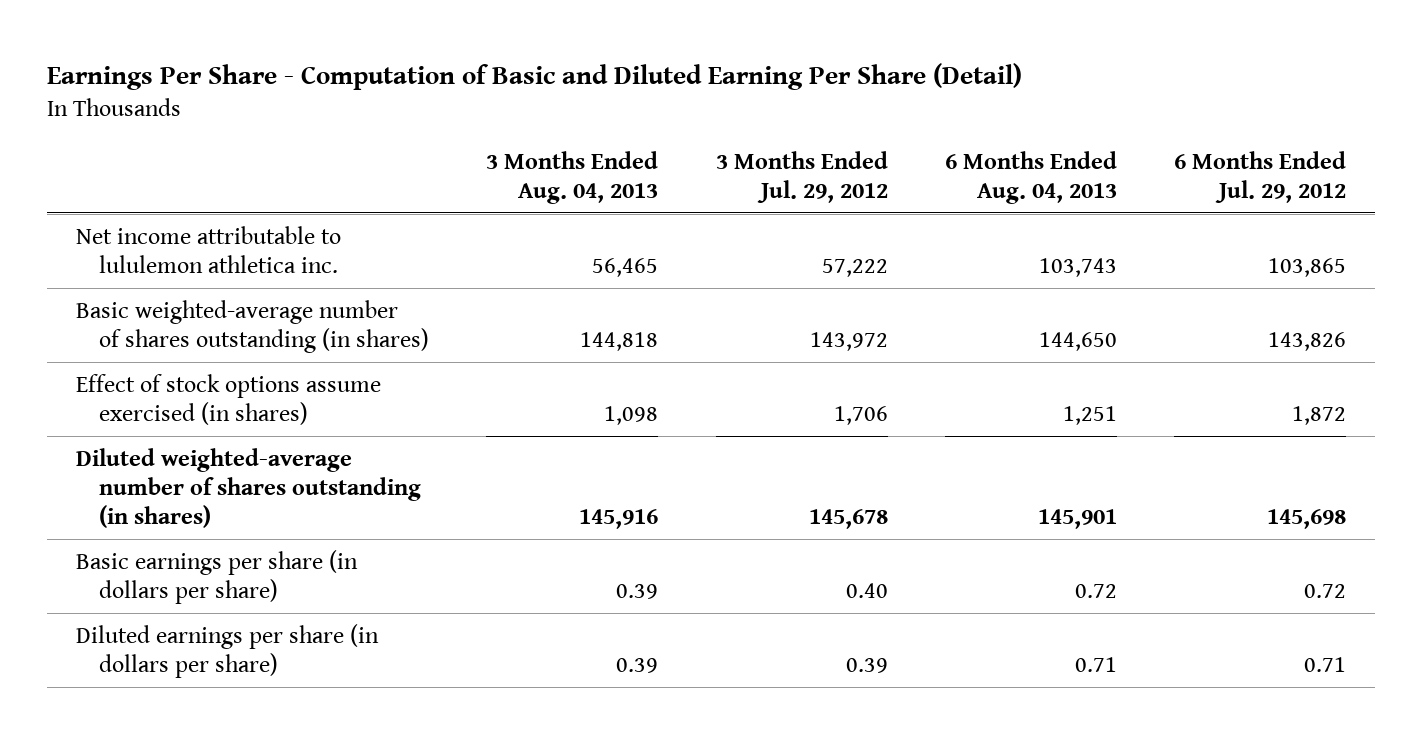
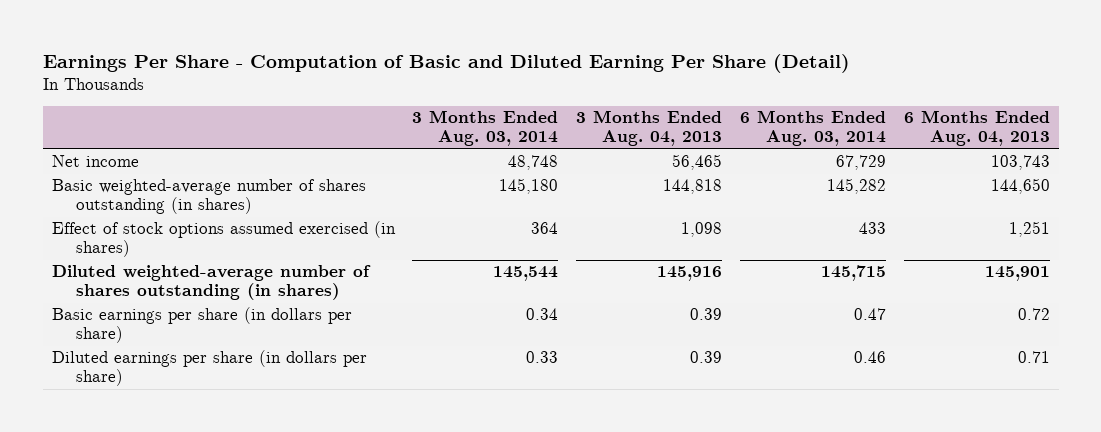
[715,150,888,203] 3 Months Ended Jul. 29, 2012 -> none
[1174,150,1347,203] 6 Months Ended Jul. 29, 2012 -> none
none -> [412,110,559,147] 3 Months Ended Aug. 03, 2014
none -> [740,110,887,147] 6 Months Ended Aug. 03, 2014
[76,225,342,273] Net income attributable to lululemon athletica inc. -> [51,155,139,168] Net income
[76,373,382,425] Effect of stock options assume exercised (in shares) -> [51,221,396,258] Effect of stock options assumed exercised (in shares)

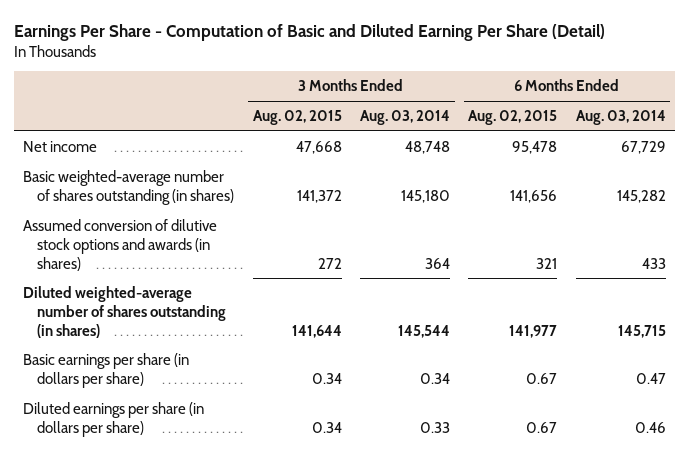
[576,110,723,147] 3 Months Ended Aug. 04, 2013 -> none
[903,110,1050,147] 6 Months Ended Aug. 04, 2013 -> none
none -> [252,110,342,126] Aug. 02, 2015
none -> [468,110,558,126] Aug. 02, 2015
[51,221,396,258] Effect of stock options assumed exercised (in shares) -> [22,219,217,271] Assumed conversion of dilutive stock options and awards (in shares)

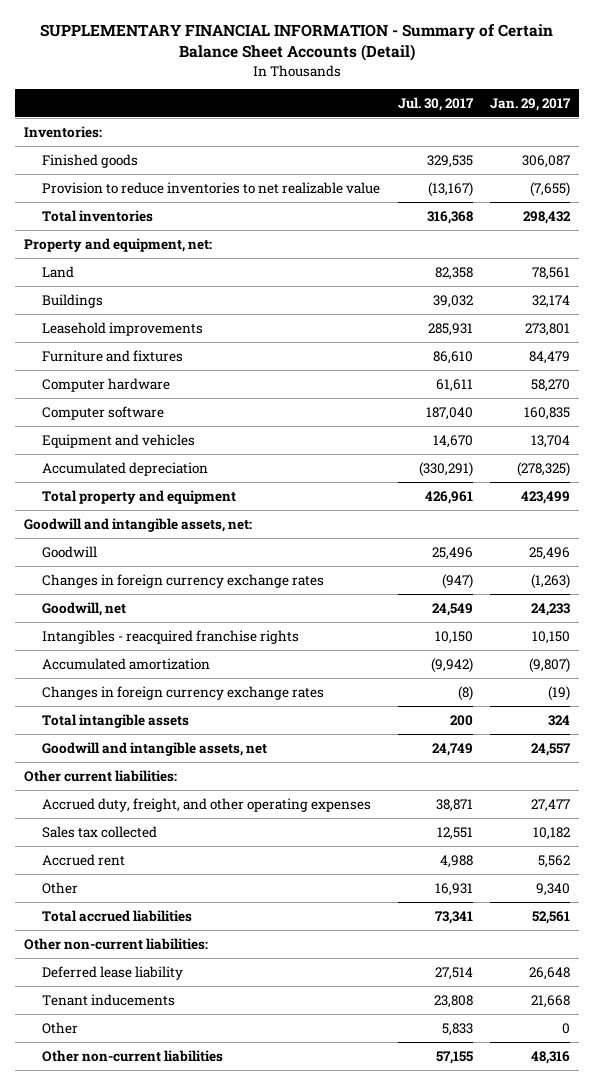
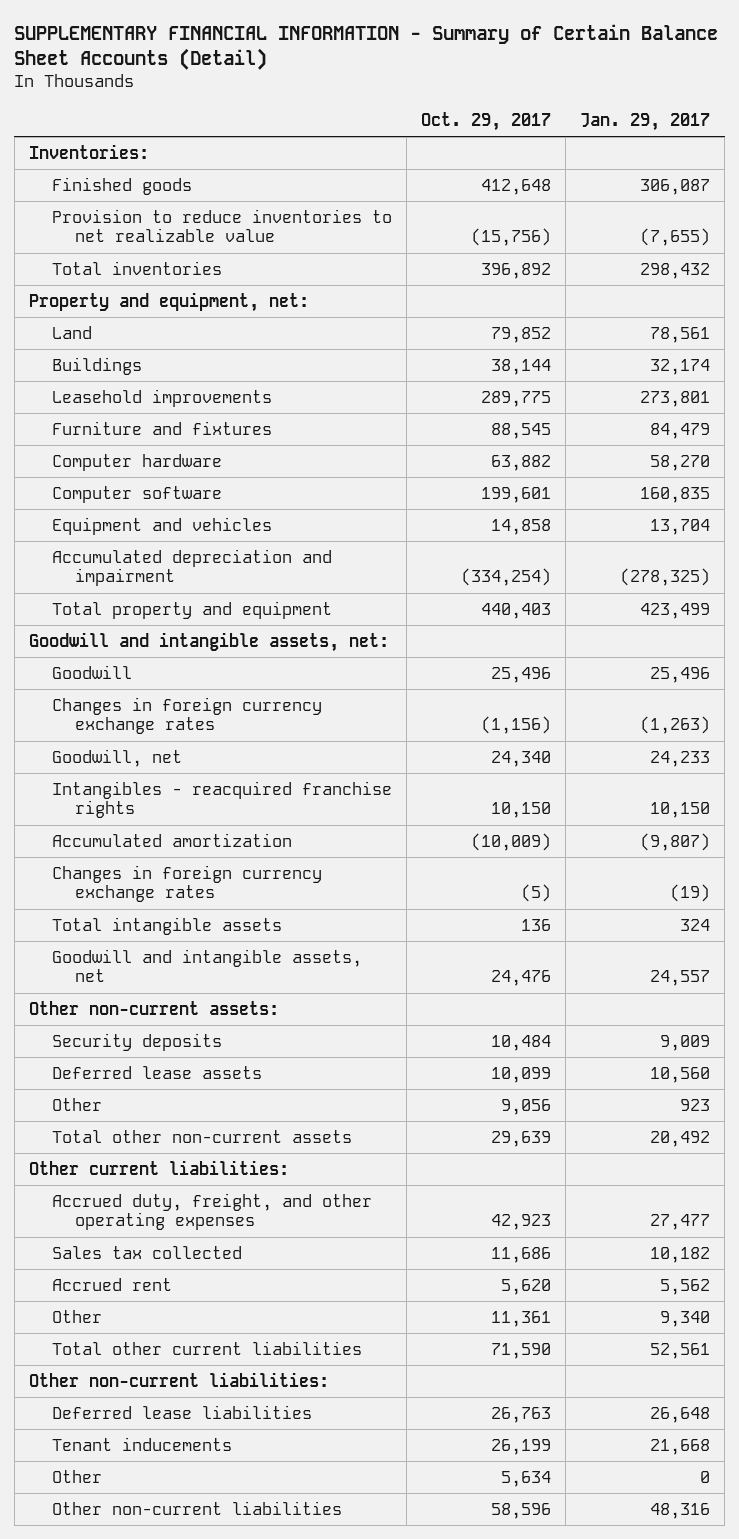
[397,96,474,111] Jul. 30, 2017 -> none
none -> [420,111,551,131] Oct. 29, 2017
[42,461,209,476] Accumulated depreciation -> [51,548,332,587] Accumulated depreciation and impairment
none -> [28,1000,279,1015] Other non-current assets:
none -> [51,1032,222,1051] Security deposits
none -> [51,1065,262,1079] Deferred lease assets
none -> [51,1097,102,1111] Other
none -> [51,1129,352,1143] Total other non-current assets
[42,909,193,922] Total accrued liabilities -> [51,1340,362,1355] Total other current liabilities
[42,965,184,980] Deferred lease liability -> [51,1404,312,1419] Deferred lease liabilities

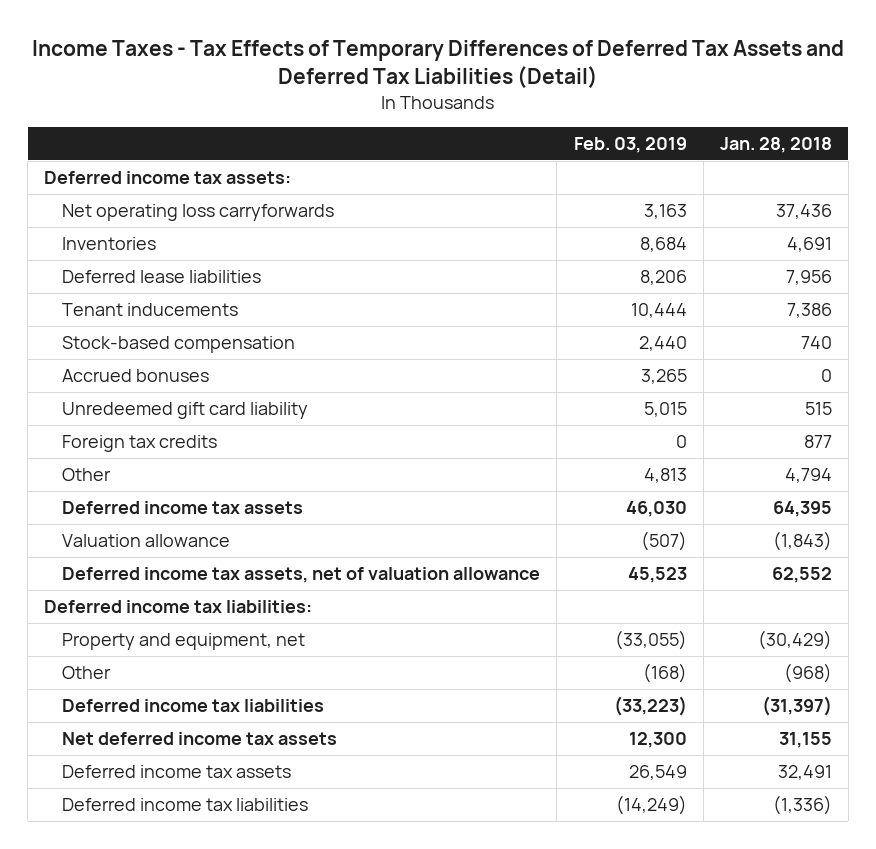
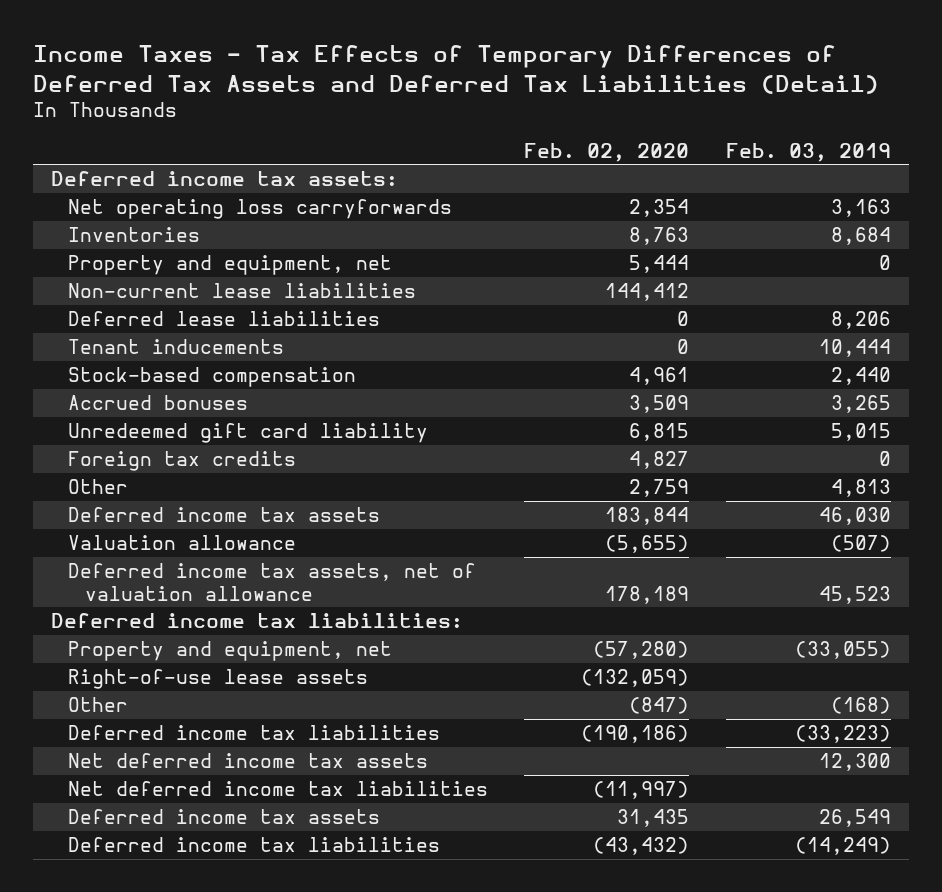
[719,137,832,154] Jan. 28, 2018 -> none
none -> [524,142,690,162] Feb. 02, 2020
none -> [67,255,392,276] Property and equipment, net
none -> [67,283,416,299] Non-current lease liabilities
none -> [67,669,368,690] Right-of-use lease assets
none -> [67,781,488,797] Net deferred income tax liabilities

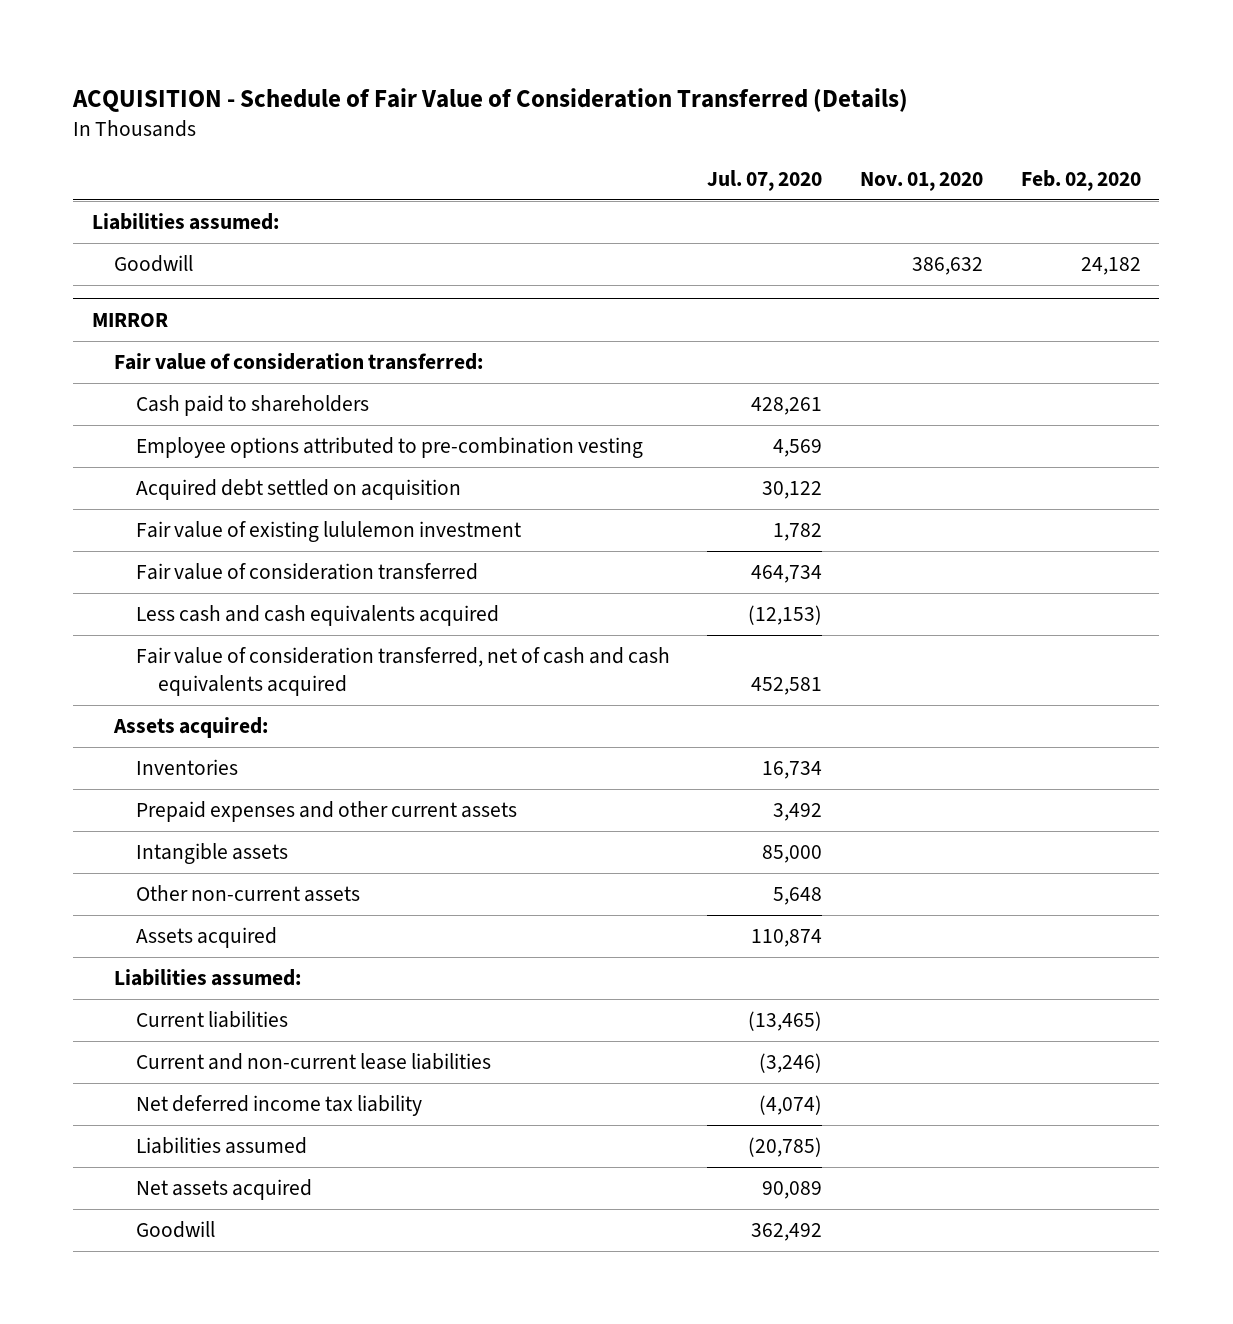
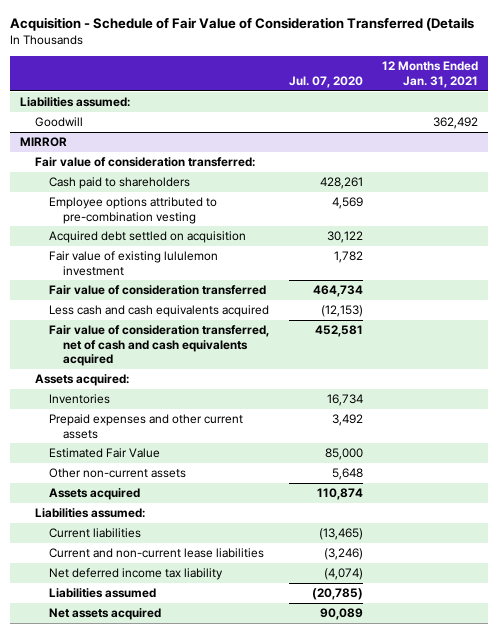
[72,87,909,112] ACQUISITION - Schedule of Fair Value of Consideration Transferred (Details) -> [10,17,475,32] Acquisition - Schedule of Fair Value of Consideration Transferred (Details
[860,171,984,191] Nov. 01, 2020 -> none
[1020,169,1141,191] Feb. 02, 2020 -> none
none -> [382,61,479,88] 12 Months Ended Jan. 31, 2021
[135,843,288,865] Intangible assets -> [48,447,160,458] Estimated Fair Value
[135,1221,215,1239] Goodwill -> none

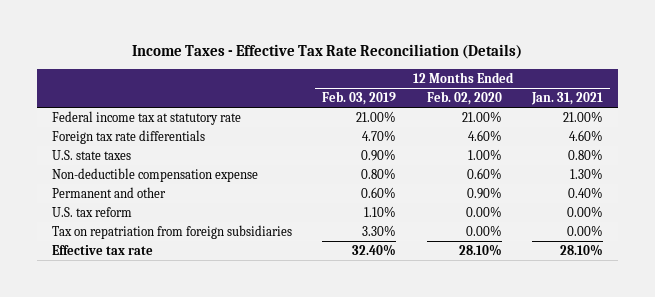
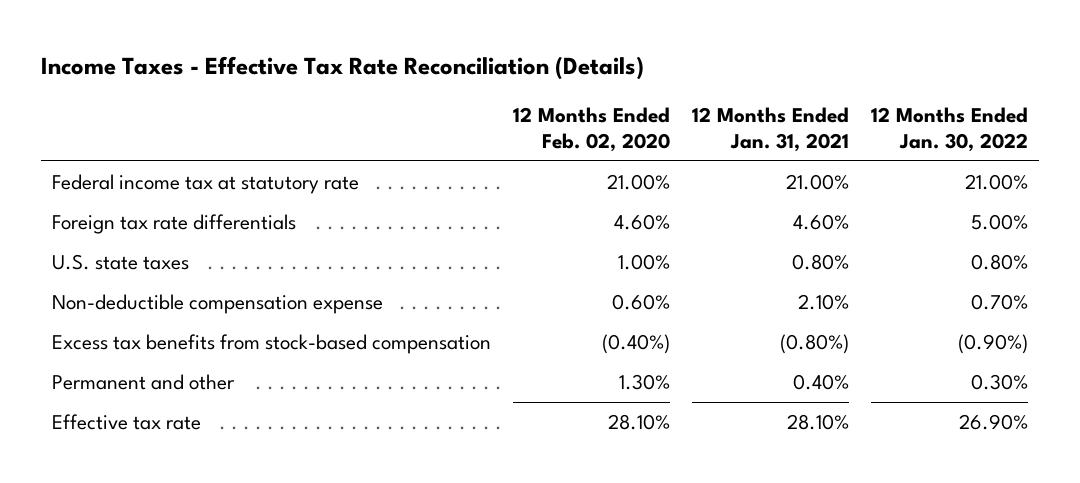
[322,90,397,105] Feb. 03, 2019 -> none
none -> [870,107,1028,152] 12 Months Ended Jan. 30, 2022
[52,206,133,217] U.S. tax reform -> none
[52,224,293,239] Tax on repatriation from foreign subsidiaries -> none
[569,167,603,179] 1.30% -> [797,294,849,311] 2.10%
none -> [52,334,492,355] Excess tax benefits from stock-based compensation
[466,186,502,199] 0.90% -> [619,374,671,391] 1.30%

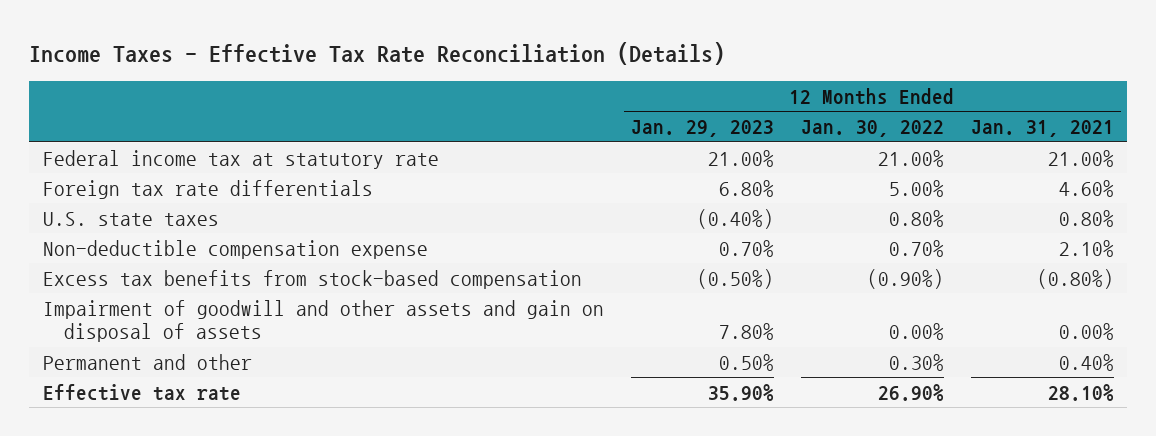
[513,107,671,152] 12 Months Ended Feb. 02, 2020 -> none
none -> [630,120,774,138] Jan. 29, 2023
none -> [42,299,604,343] Impairment of goodwill and other assets and gain on disposal of assets

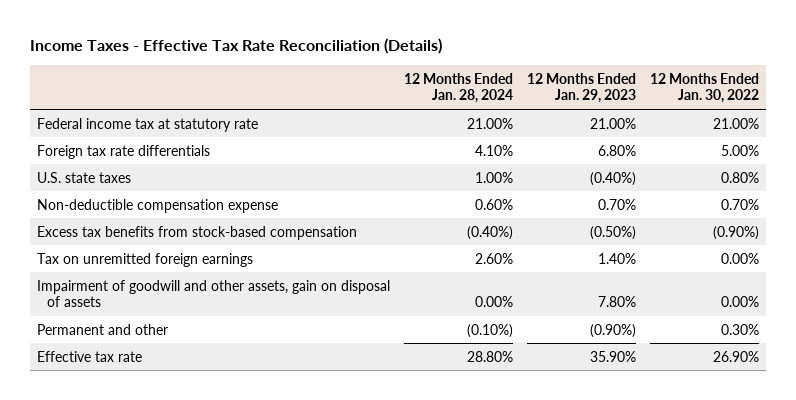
[970,120,1114,138] Jan. 31, 2021 -> none
none -> [404,73,514,104] 12 Months Ended Jan. 28, 2024
none -> [36,252,253,267] Tax on unremitted foreign earnings
[42,299,604,343] Impairment of goodwill and other assets and gain on disposal of assets -> [36,279,390,308] Impairment of goodwill and other assets, gain on disposal of assets
[718,353,774,371] 0.50% -> [590,323,637,338] (0.90%)

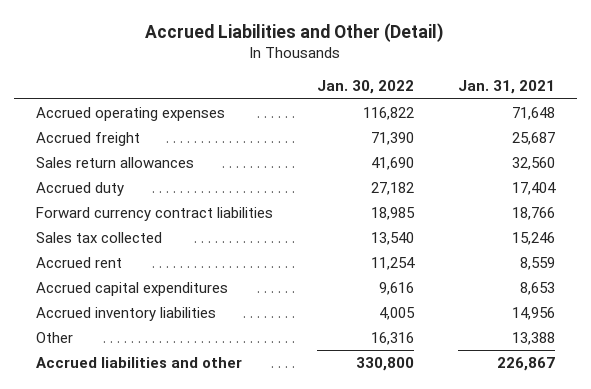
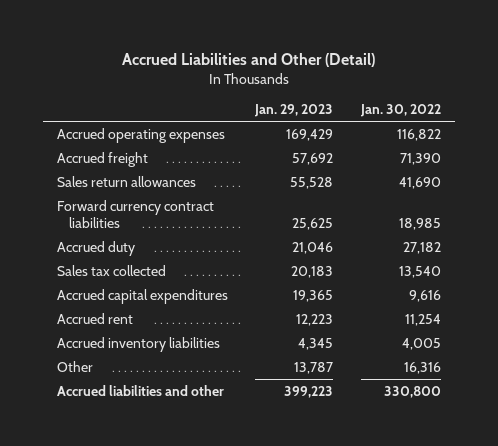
[457,80,555,95] Jan. 31, 2021 -> none
none -> [254,104,334,118] Jan. 29, 2023
[35,182,124,197] Accrued duty -> [56,240,135,256] Accrued duty
[35,257,122,269] Accrued rent -> [56,312,133,324] Accrued rent

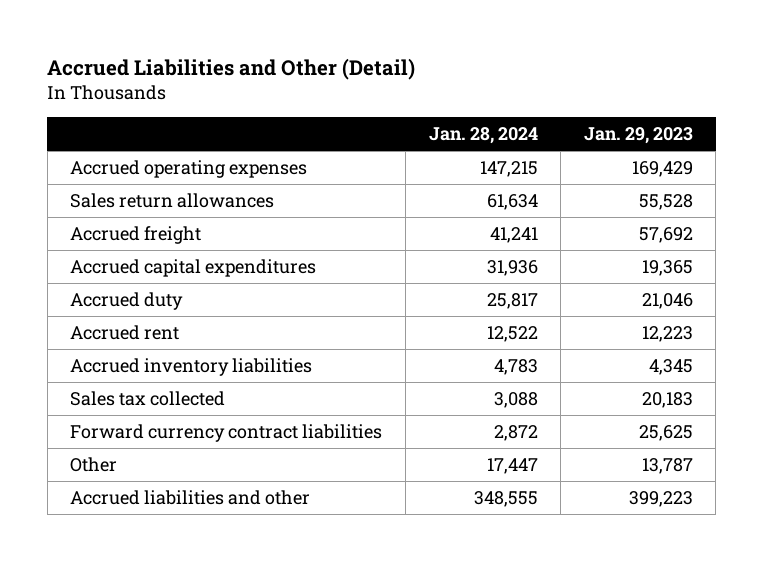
[360,104,442,118] Jan. 30, 2022 -> none
none -> [428,127,538,145] Jan. 28, 2024
[56,151,148,167] Accrued freight -> [70,225,202,244] Accrued freight
[56,240,135,256] Accrued duty -> [70,291,184,310] Accrued duty
[56,264,166,276] Sales tax collected -> [70,390,226,406] Sales tax collected
[56,199,214,229] Forward currency contract liabilities -> [70,423,383,442] Forward currency contract liabilities

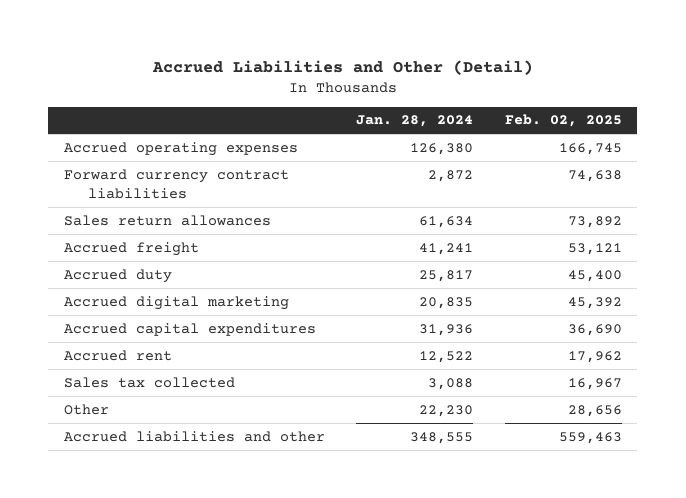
[583,127,693,145] Jan. 29, 2023 -> none
none -> [504,114,622,128] Feb. 02, 2025
[479,160,538,177] 147,215 -> [410,142,474,155] 126,380
[70,423,383,442] Forward currency contract liabilities -> [64,168,290,199] Forward currency contract liabilities
none -> [64,295,290,310] Accrued digital marketing
[70,258,317,277] Accrued capital expenditures -> [64,322,317,336] Accrued capital expenditures
[70,357,313,376] Accrued inventory liabilities -> none
[486,457,538,474] 17,447 -> [419,404,474,417] 22,230

